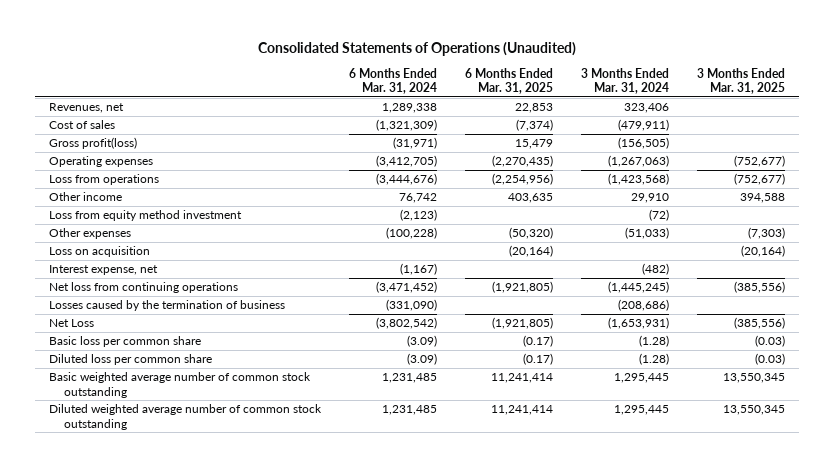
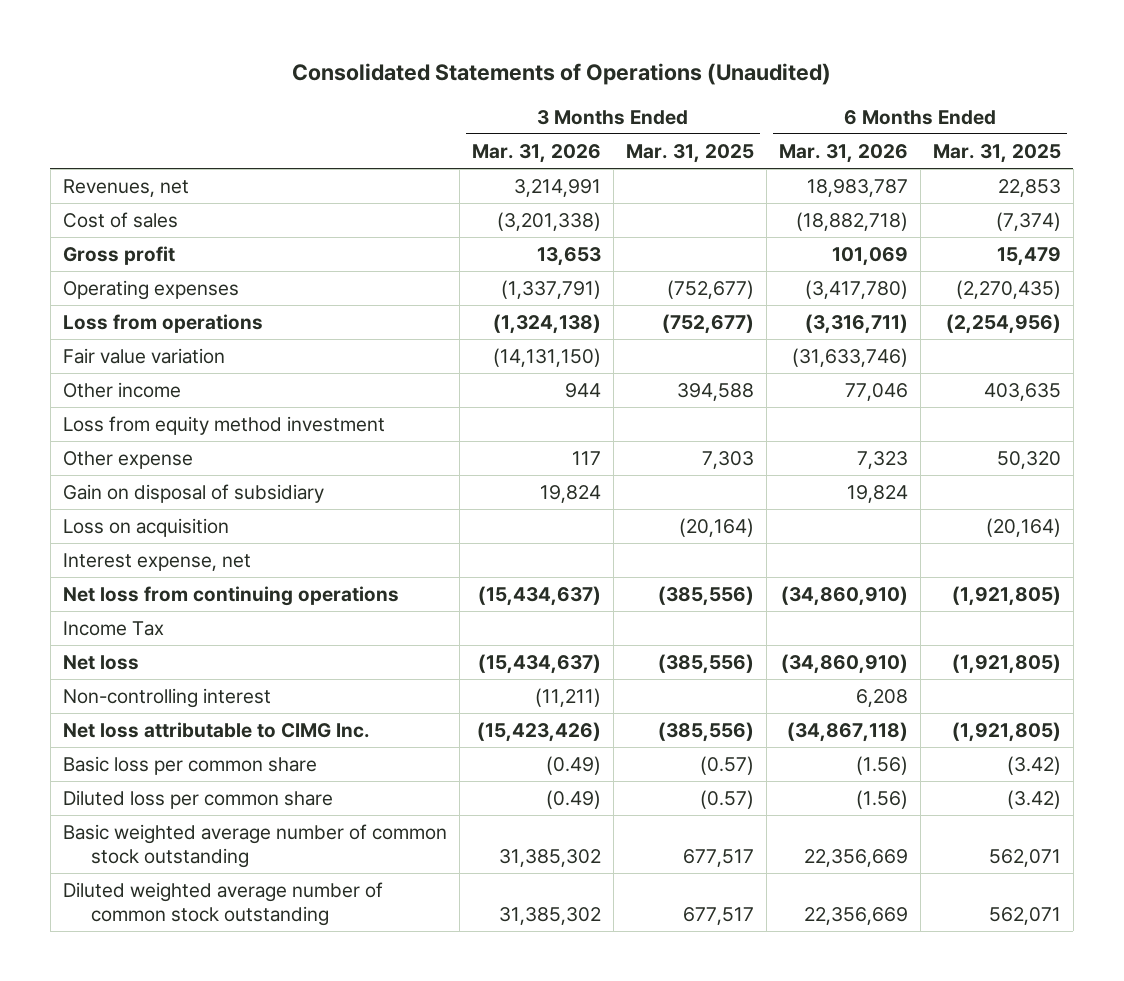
[348,67,437,95] 6 Months Ended Mar. 31, 2024 -> none
[580,67,669,95] 3 Months Ended Mar. 31, 2024 -> none
none -> [471,143,601,163] Mar. 31, 2026
none -> [778,143,908,163] Mar. 31, 2026
[48,137,137,150] Gross profit(loss) -> [62,246,175,266] Gross profit
none -> [62,348,225,365] Fair value variation
[48,228,131,240] Other expenses -> none
none -> [62,451,193,470] Other expense
none -> [62,484,324,504] Gain on disposal of subsidiary
[48,300,285,312] Losses caused by the termination of business -> none
none -> [62,621,164,637] Income Tax
none -> [62,655,139,671] Net loss
none -> [62,688,271,709] Non-controlling interest
[48,319,94,328] Net Loss -> [62,722,370,739] Net loss attributable to CIMG Inc.
[522,335,553,348] (0.17) -> [1006,756,1061,776] (3.42)
[754,335,785,348] (0.03) -> [699,756,754,776] (0.57)
[522,353,553,366] (0.17) -> [1006,790,1061,810] (3.42)
[754,353,785,366] (0.03) -> [699,790,754,810] (0.57)
[490,373,553,384] 11,241,414 -> [988,848,1061,867] 562,071
[722,373,785,384] 13,550,345 -> [682,848,754,867] 677,517
[490,405,553,416] 11,241,414 -> [988,906,1061,925] 562,071
[722,405,785,416] 13,550,345 -> [682,906,754,925] 677,517

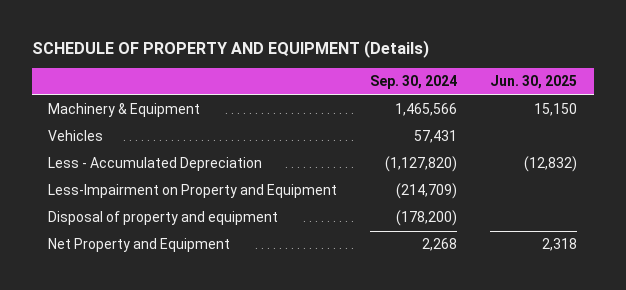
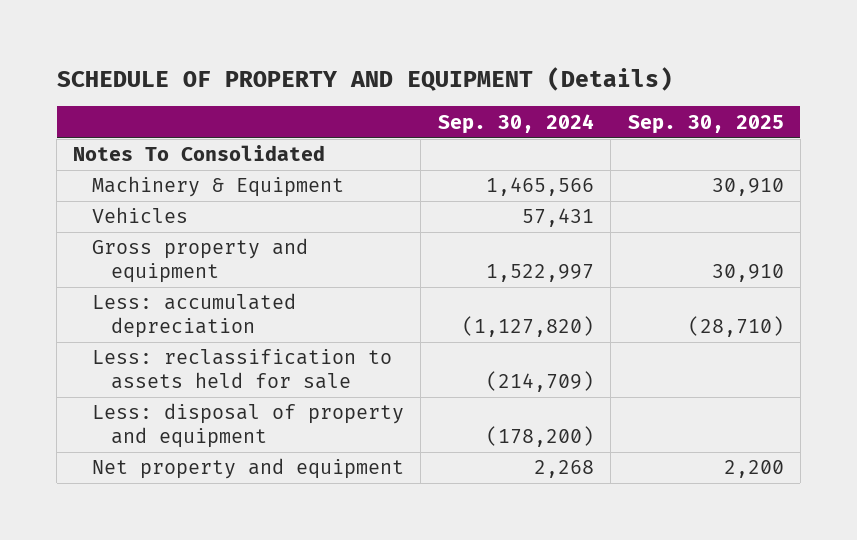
[490,75,578,90] Jun. 30, 2025 -> none
none -> [627,114,784,134] Sep. 30, 2025
none -> [73,145,326,162] Notes To Consolidated
none -> [92,238,309,283] Gross property and equipment
[48,157,263,172] Less - Accumulated Depreciation -> [92,293,297,338] Less: accumulated depreciation
[48,184,338,199] Less-Impairment on Property and Equipment -> [92,349,393,389] Less: reclassification to assets held for sale
[48,211,279,226] Disposal of property and equipment -> [92,403,405,448] Less: disposal of property and equipment
[48,238,231,253] Net Property and Equipment -> [92,458,405,480] Net property and equipment

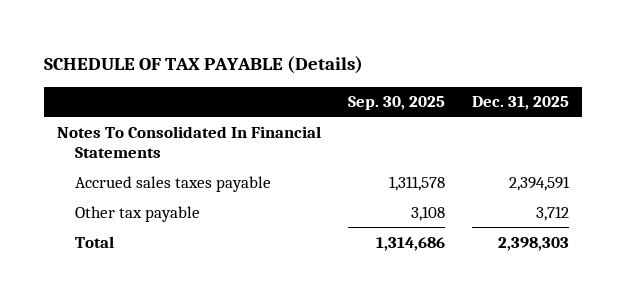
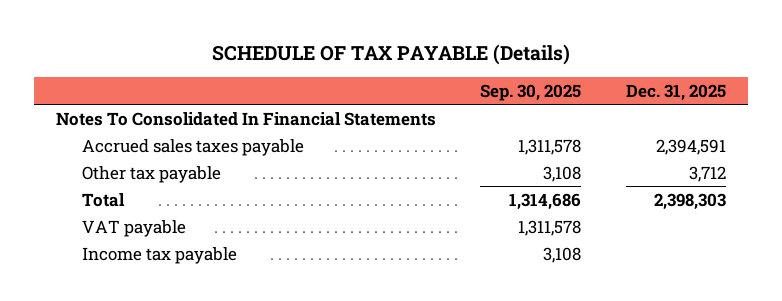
none -> [82,219,187,237] VAT payable
none -> [82,246,238,264] Income tax payable

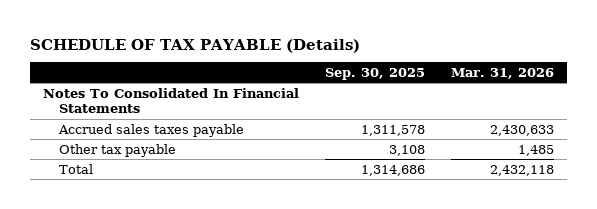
[625,84,726,102] Dec. 31, 2025 -> none
none -> [450,67,554,79] Mar. 31, 2026
[82,219,187,237] VAT payable -> none
[82,246,238,264] Income tax payable -> none

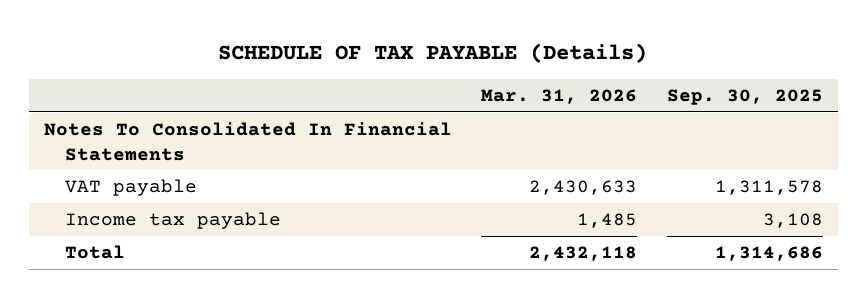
[57,123,244,137] Accrued sales taxes payable -> [65,179,198,197] VAT payable
[58,143,176,157] Other tax payable -> [65,212,282,230] Income tax payable

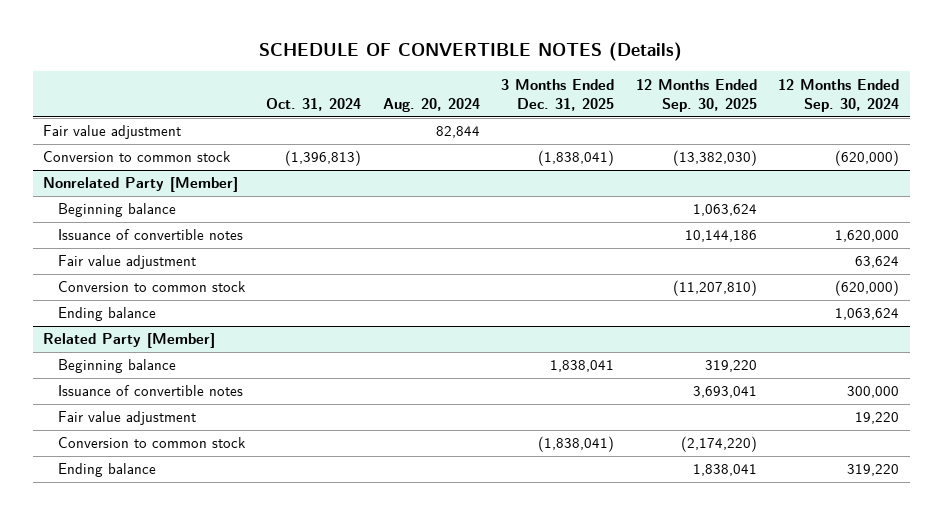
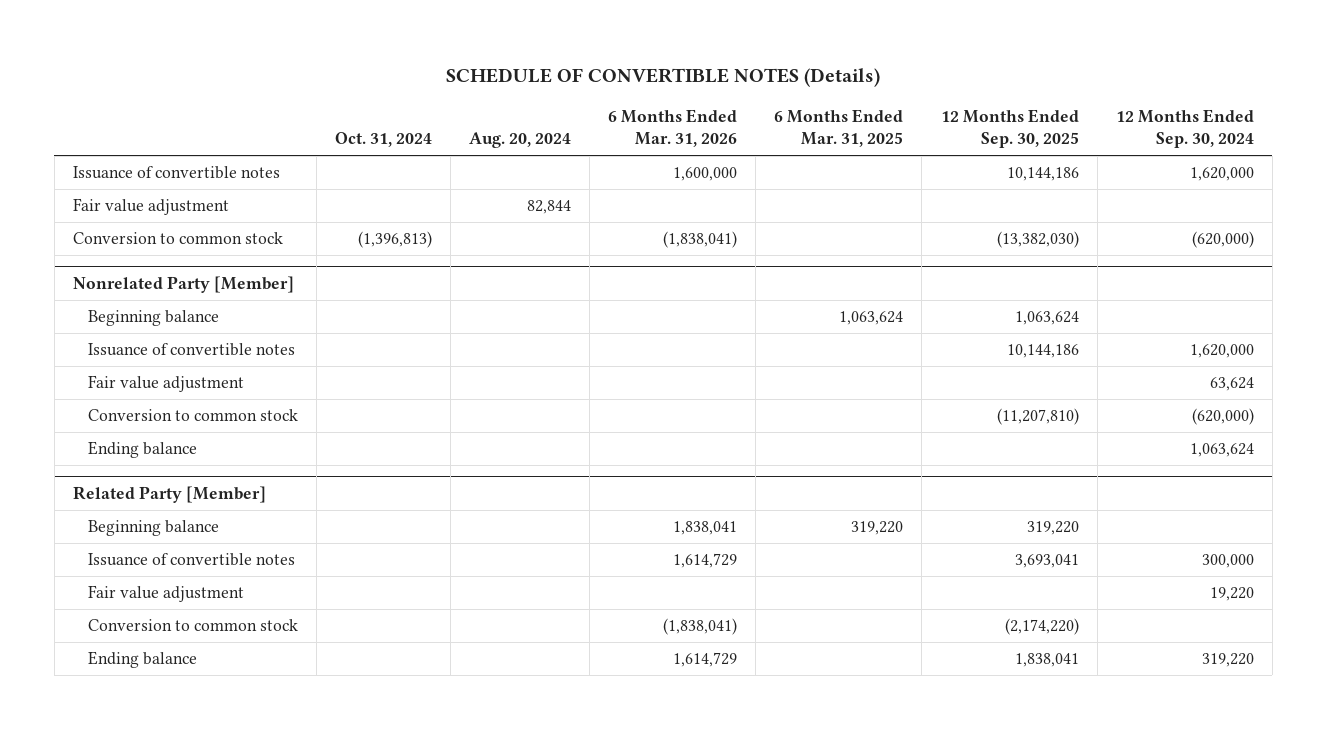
[501,78,615,112] 3 Months Ended Dec. 31, 2025 -> none
none -> [608,108,738,148] 6 Months Ended Mar. 31, 2026
none -> [774,108,904,148] 6 Months Ended Mar. 31, 2025
none -> [72,166,280,180] Issuance of convertible notes

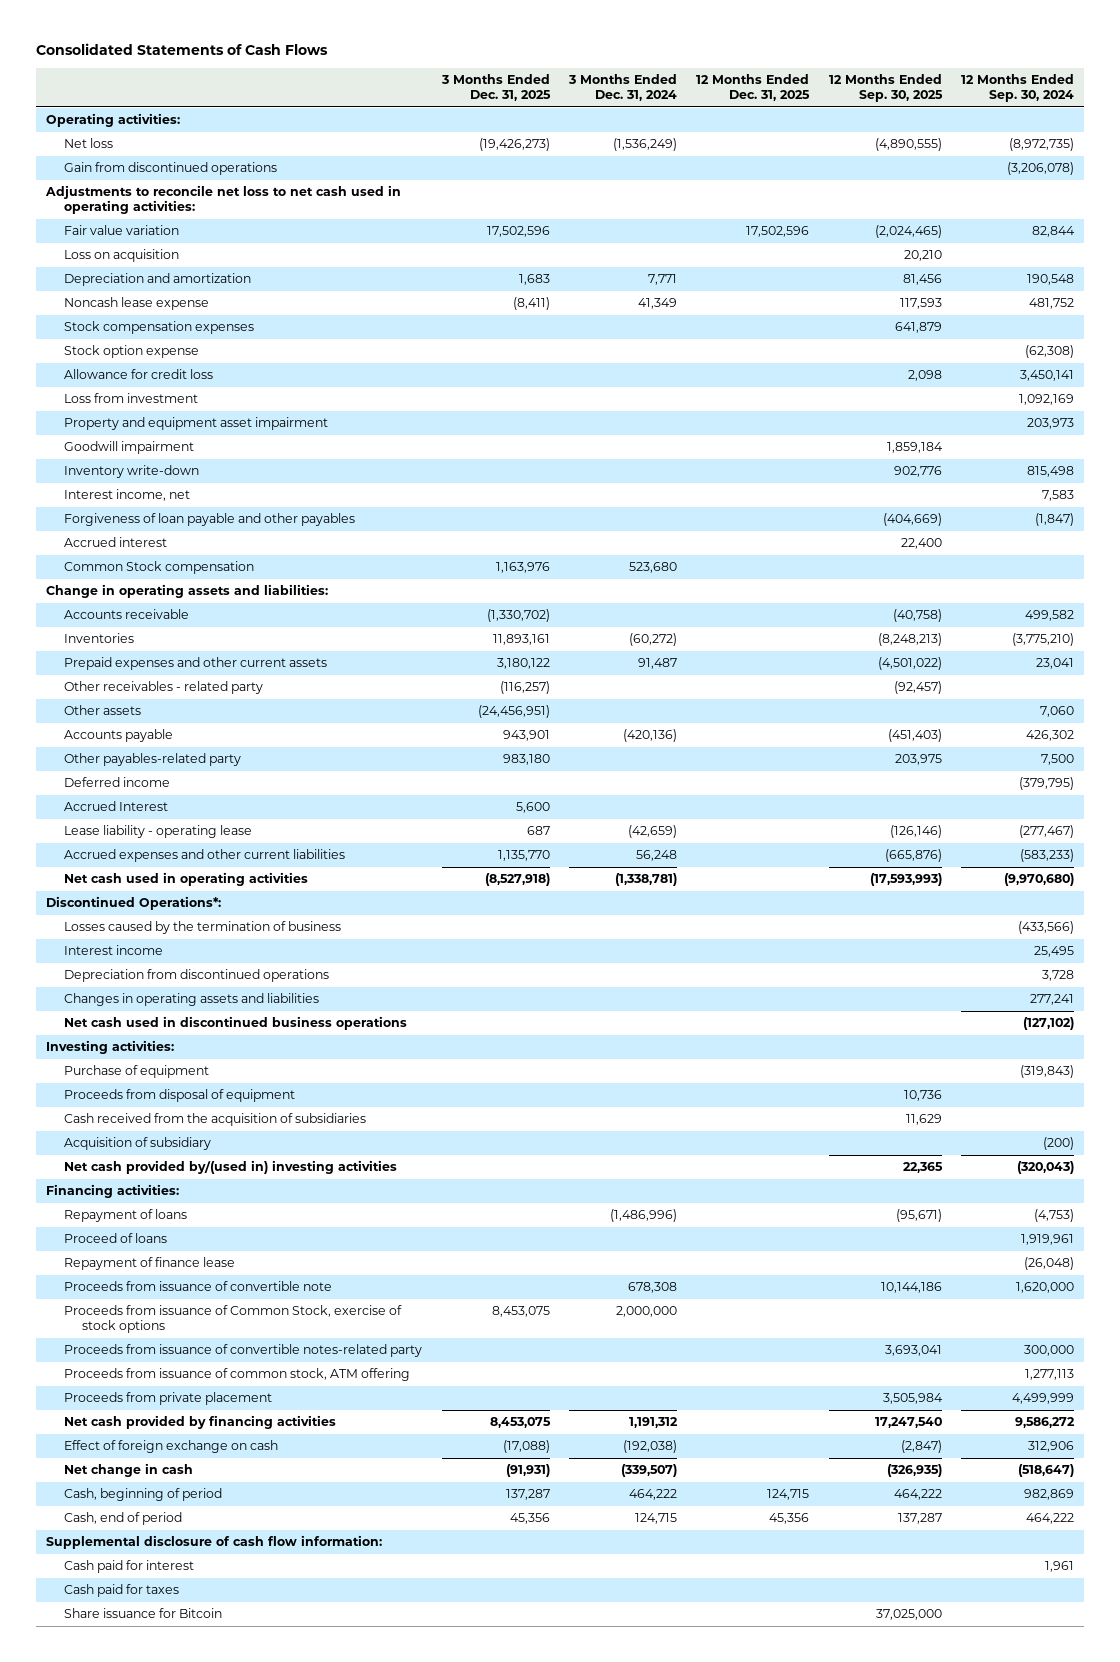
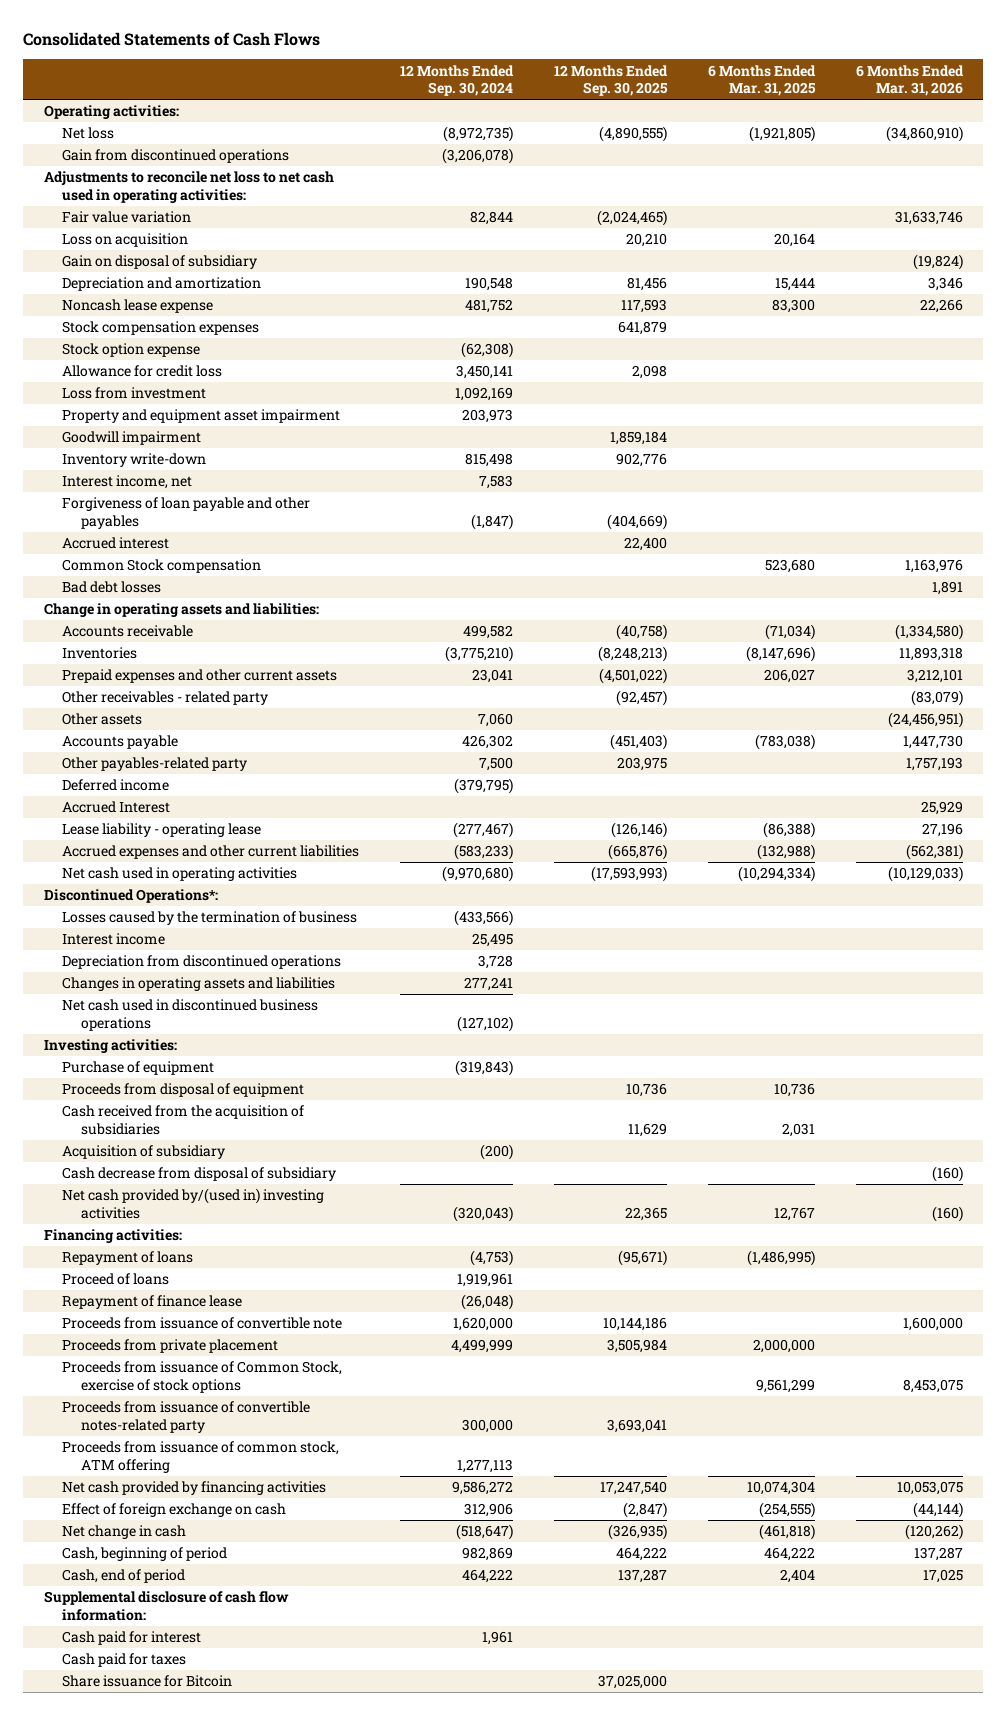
[440,73,551,101] 3 Months Ended Dec. 31, 2025 -> none
[567,73,677,101] 3 Months Ended Dec. 31, 2024 -> none
[696,73,811,101] 12 Months Ended Dec. 31, 2025 -> none
none -> [707,64,816,97] 6 Months Ended Mar. 31, 2025
none -> [855,64,964,97] 6 Months Ended Mar. 31, 2026
none -> [62,255,258,270] Gain on disposal of subsidiary
none -> [62,581,162,594] Bad debt losses
none -> [62,1167,337,1182] Cash decrease from disposal of subsidiary
[64,1392,273,1406] Proceeds from private placement -> [62,1339,279,1354] Proceeds from private placement

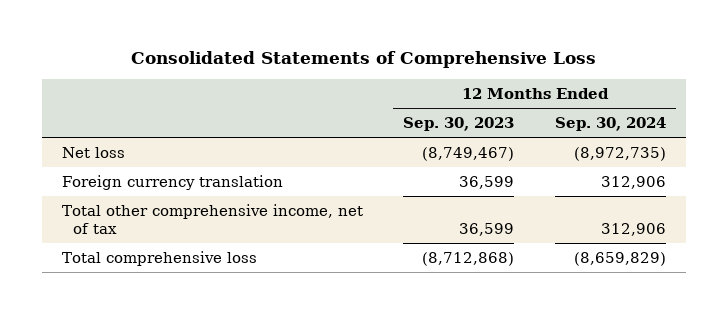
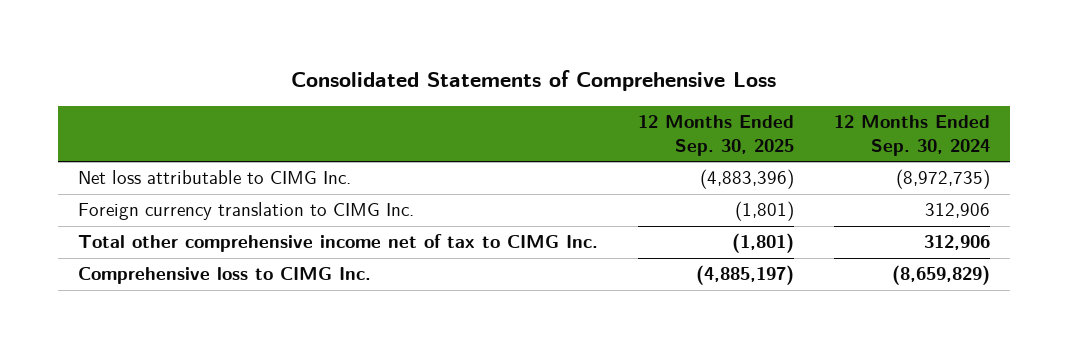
[403,116,515,131] Sep. 30, 2023 -> none
none -> [638,115,795,156] 12 Months Ended Sep. 30, 2025
[61,146,125,158] Net loss -> [78,170,352,185] Net loss attributable to CIMG Inc.
[61,174,283,190] Foreign currency translation -> [78,202,415,221] Foreign currency translation to CIMG Inc.
[61,203,363,234] Total other comprehensive income, net of tax -> [78,234,599,253] Total other comprehensive income net of tax to CIMG Inc.
[61,250,257,266] Total comprehensive loss -> [78,267,372,285] Comprehensive loss to CIMG Inc.

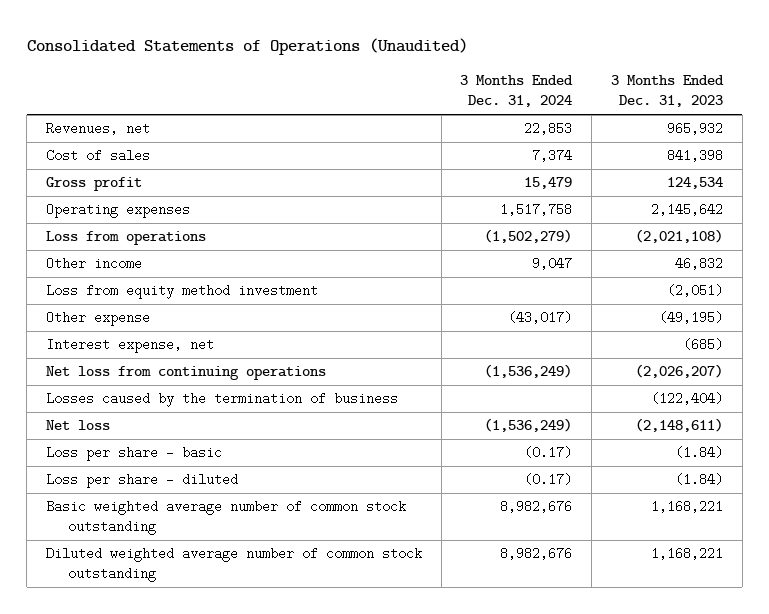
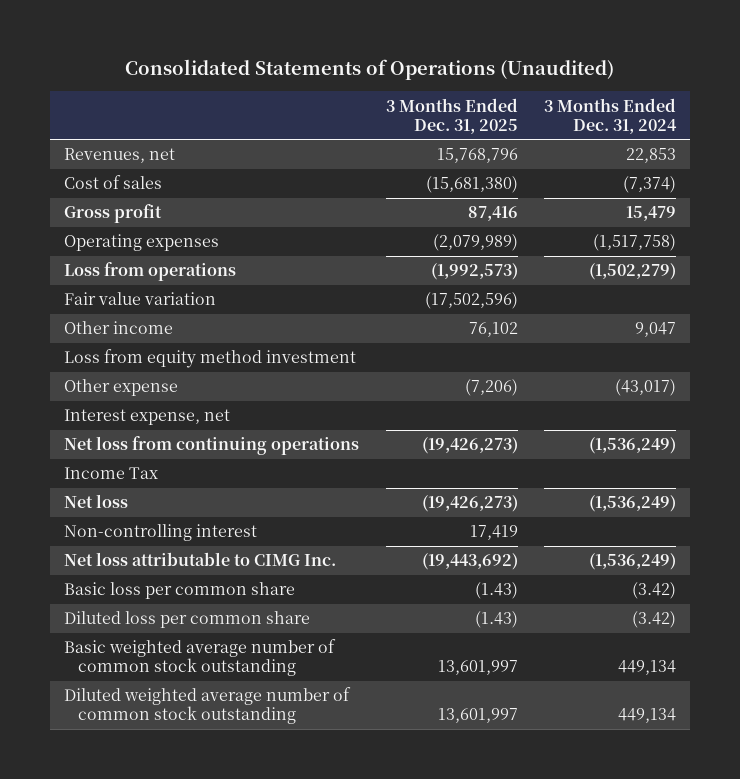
[610,75,724,108] 3 Months Ended Dec. 31, 2023 -> none
none -> [385,97,518,134] 3 Months Ended Dec. 31, 2025
[532,149,573,163] 7,374 -> [623,176,677,194] (7,374)
[500,203,573,217] 1,517,758 -> [593,234,677,252] (1,517,758)
none -> [63,292,216,306] Fair value variation
[45,392,398,408] Losses caused by the termination of business -> none
none -> [63,467,158,480] Income Tax
none -> [63,524,257,542] Non-controlling interest
none -> [63,552,336,567] Net loss attributable to CIMG Inc.
[45,446,222,462] Loss per share - basic -> [63,582,295,600] Basic loss per common share
[524,446,573,460] (0.17) -> [632,582,677,600] (3.42)
[45,473,238,489] Loss per share - diluted -> [63,611,310,629] Diluted loss per common share
[524,473,573,487] (0.17) -> [632,611,677,629] (3.42)
[500,500,573,514] 8,982,676 -> [618,660,677,676] 449,134
[500,547,573,561] 8,982,676 -> [618,708,677,724] 449,134

